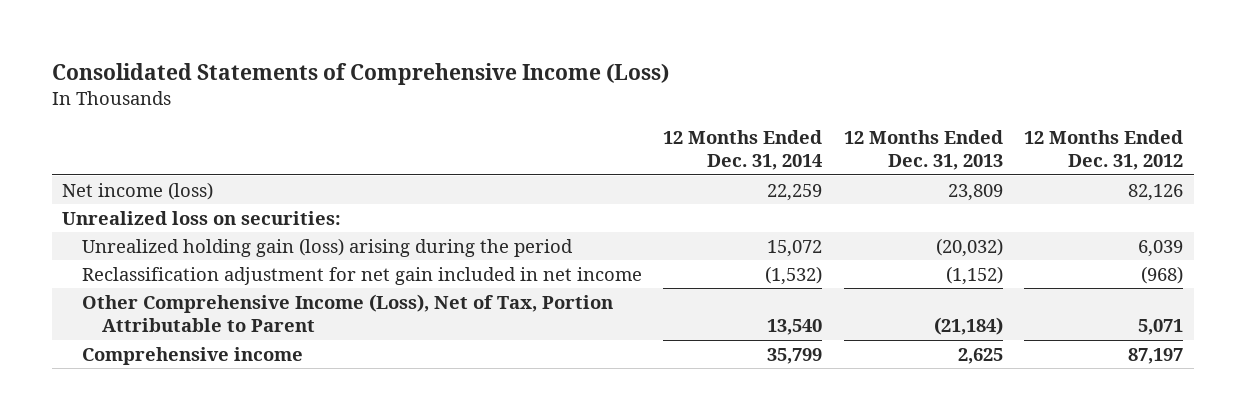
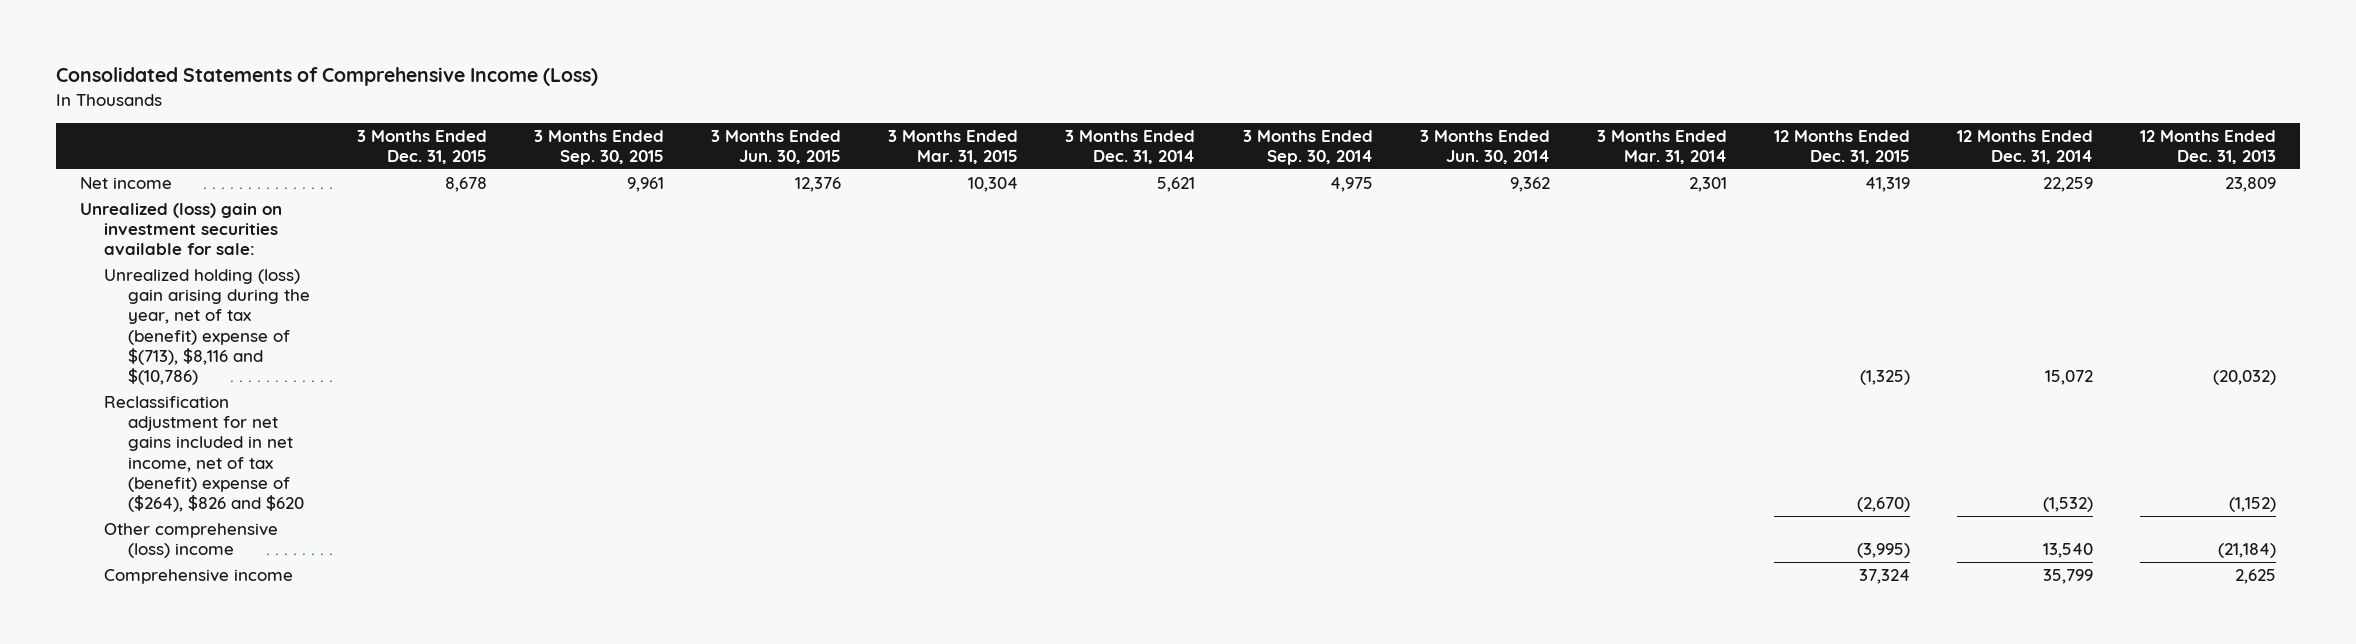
[1024,129,1184,170] 12 Months Ended Dec. 31, 2012 -> none
none -> [356,129,487,164] 3 Months Ended Dec. 31, 2015
none -> [534,129,665,165] 3 Months Ended Sep. 30, 2015
none -> [711,129,842,164] 3 Months Ended Jun. 30, 2015
none -> [888,129,1019,164] 3 Months Ended Mar. 31, 2015
none -> [1065,129,1196,164] 3 Months Ended Dec. 31, 2014
none -> [1242,129,1373,165] 3 Months Ended Sep. 30, 2014
none -> [1419,129,1550,164] 3 Months Ended Jun. 30, 2014
none -> [1596,129,1727,164] 3 Months Ended Mar. 31, 2014
none -> [1773,129,1910,164] 12 Months Ended Dec. 31, 2015
[62,181,214,200] Net income (loss) -> [79,176,172,189] Net income
[62,210,342,225] Unrealized loss on securities: -> [79,202,282,256] Unrealized (loss) gain on investment securities available for sale:
[82,237,574,257] Unrealized holding gain (loss) arising during the period -> [103,268,310,386] Unrealized holding (loss) gain arising during the year, net of tax (benefit) expense of $(713), $8,116 and $(10,786)
[82,266,643,285] Reclassification adjustment for net gain included in net income -> [103,395,304,513] Reclassification adjustment for net gains included in net income, net of tax (benefit) expense of ($264), $826 and $620
[82,293,614,333] Other Comprehensive Income (Loss), Net of Tax, Portion Attributable to Parent -> [103,522,278,559] Other comprehensive (loss) income

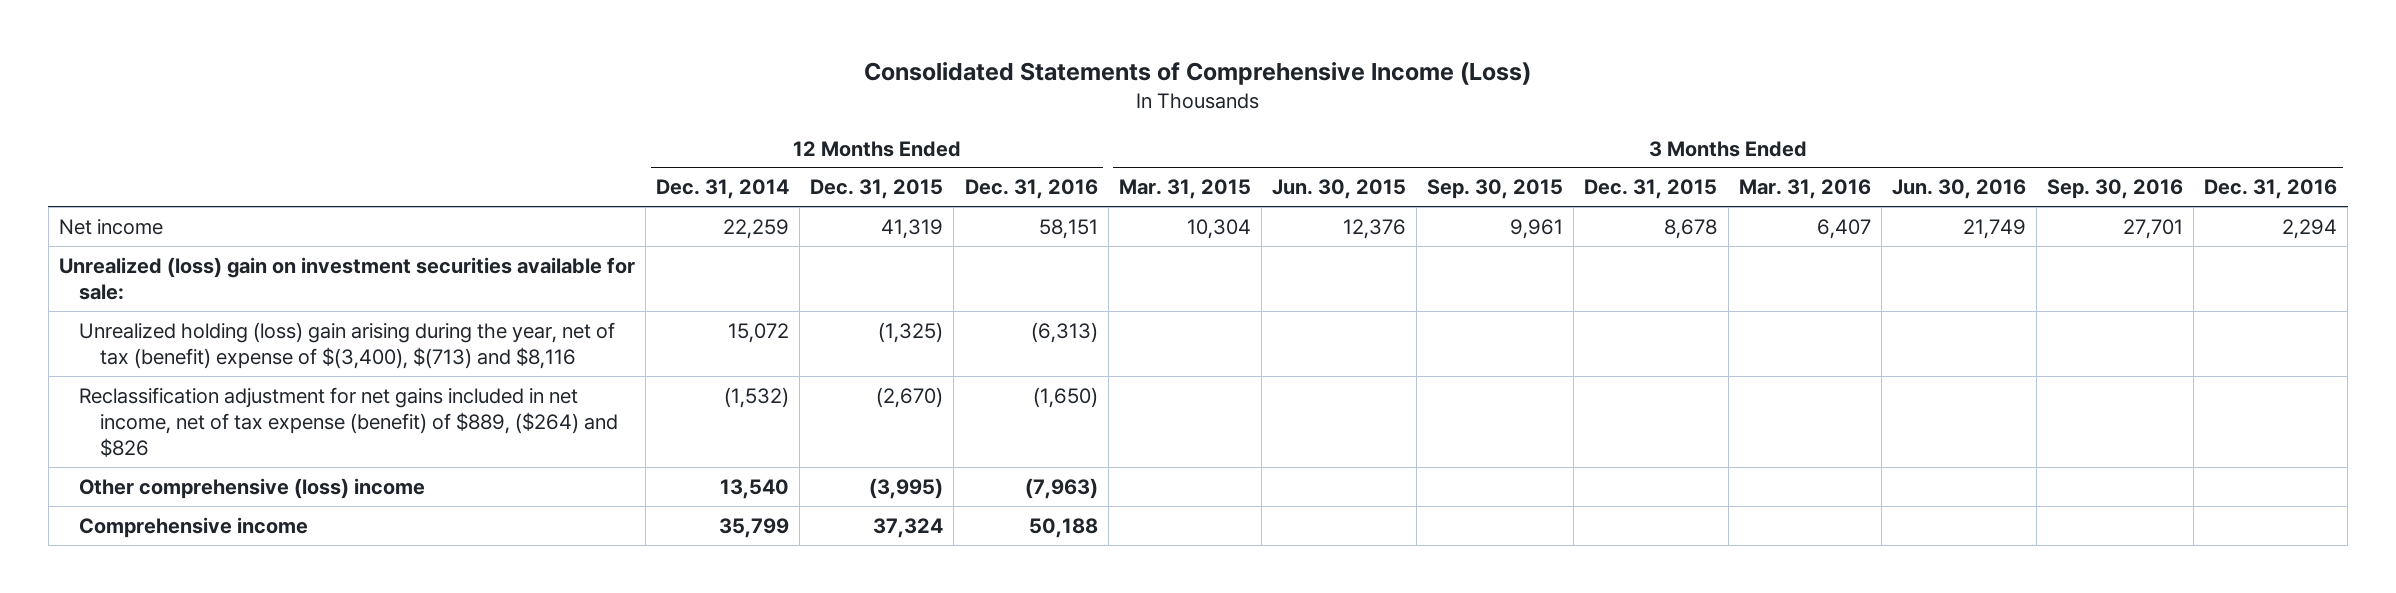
[1065,129,1196,164] 3 Months Ended Dec. 31, 2014 -> none
[1242,129,1373,165] 3 Months Ended Sep. 30, 2014 -> none
[1419,129,1550,164] 3 Months Ended Jun. 30, 2014 -> none
[1596,129,1727,164] 3 Months Ended Mar. 31, 2014 -> none
[2140,129,2277,164] 12 Months Ended Dec. 31, 2013 -> none
none -> [964,179,1098,200] Dec. 31, 2016
none -> [1738,179,1871,200] Mar. 31, 2016
none -> [1891,179,2026,200] Jun. 30, 2016
none -> [2047,179,2184,200] Sep. 30, 2016
none -> [2204,179,2338,200] Dec. 31, 2016
[103,268,310,386] Unrealized holding (loss) gain arising during the year, net of tax (benefit) expense of $(713), $8,116 and $(10,786) -> [79,321,616,369] Unrealized holding (loss) gain arising during the year, net of tax (benefit) expense of $(3,400), $(713) and $8,116
[103,395,304,513] Reclassification adjustment for net gains included in net income, net of tax (benefit) expense of ($264), $826 and $620 -> [79,386,619,457] Reclassification adjustment for net gains included in net income, net of tax expense (benefit) of $889, ($264) and $826

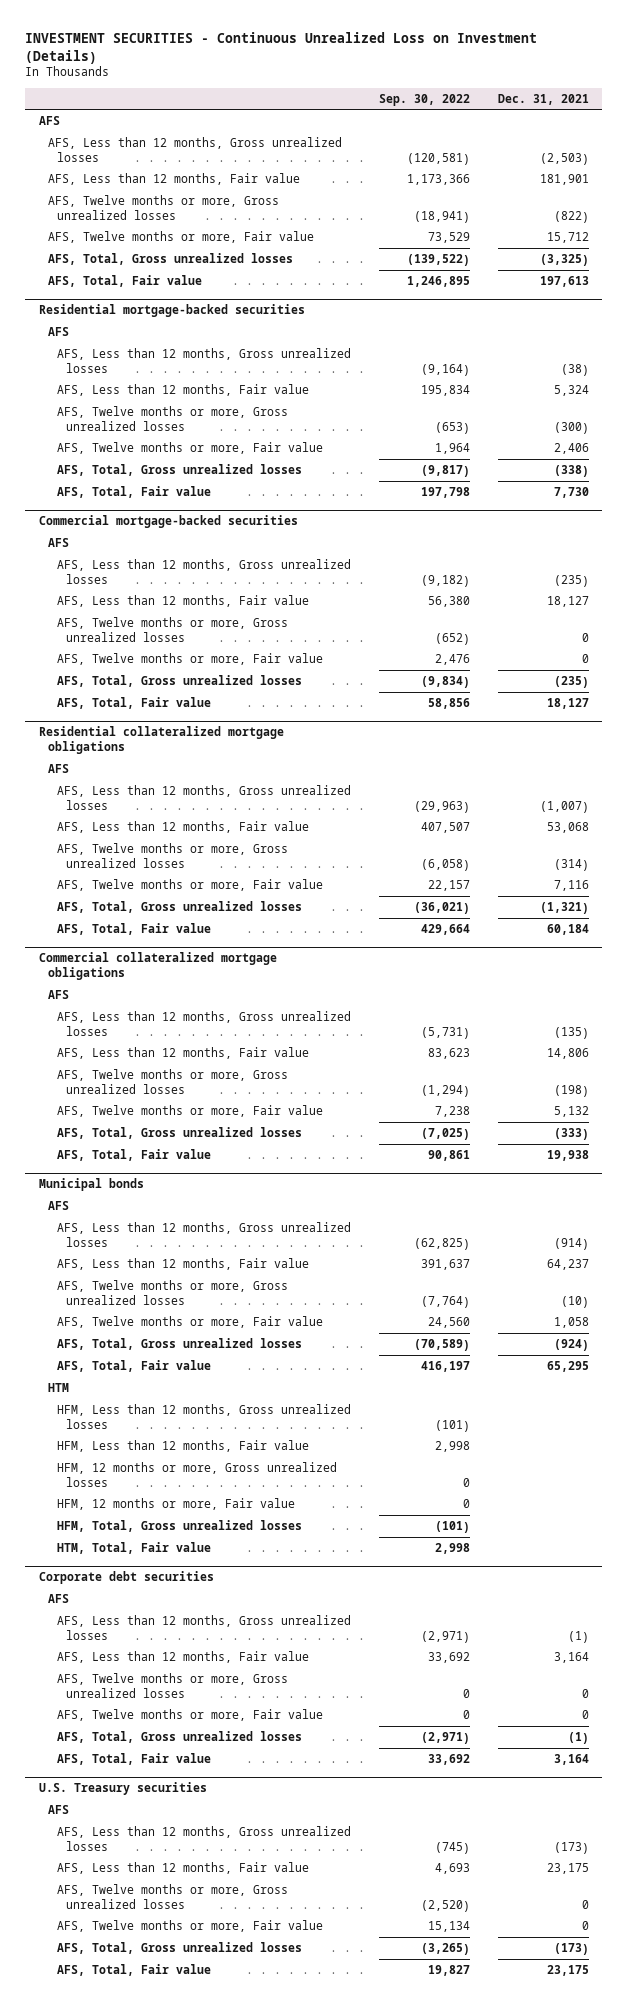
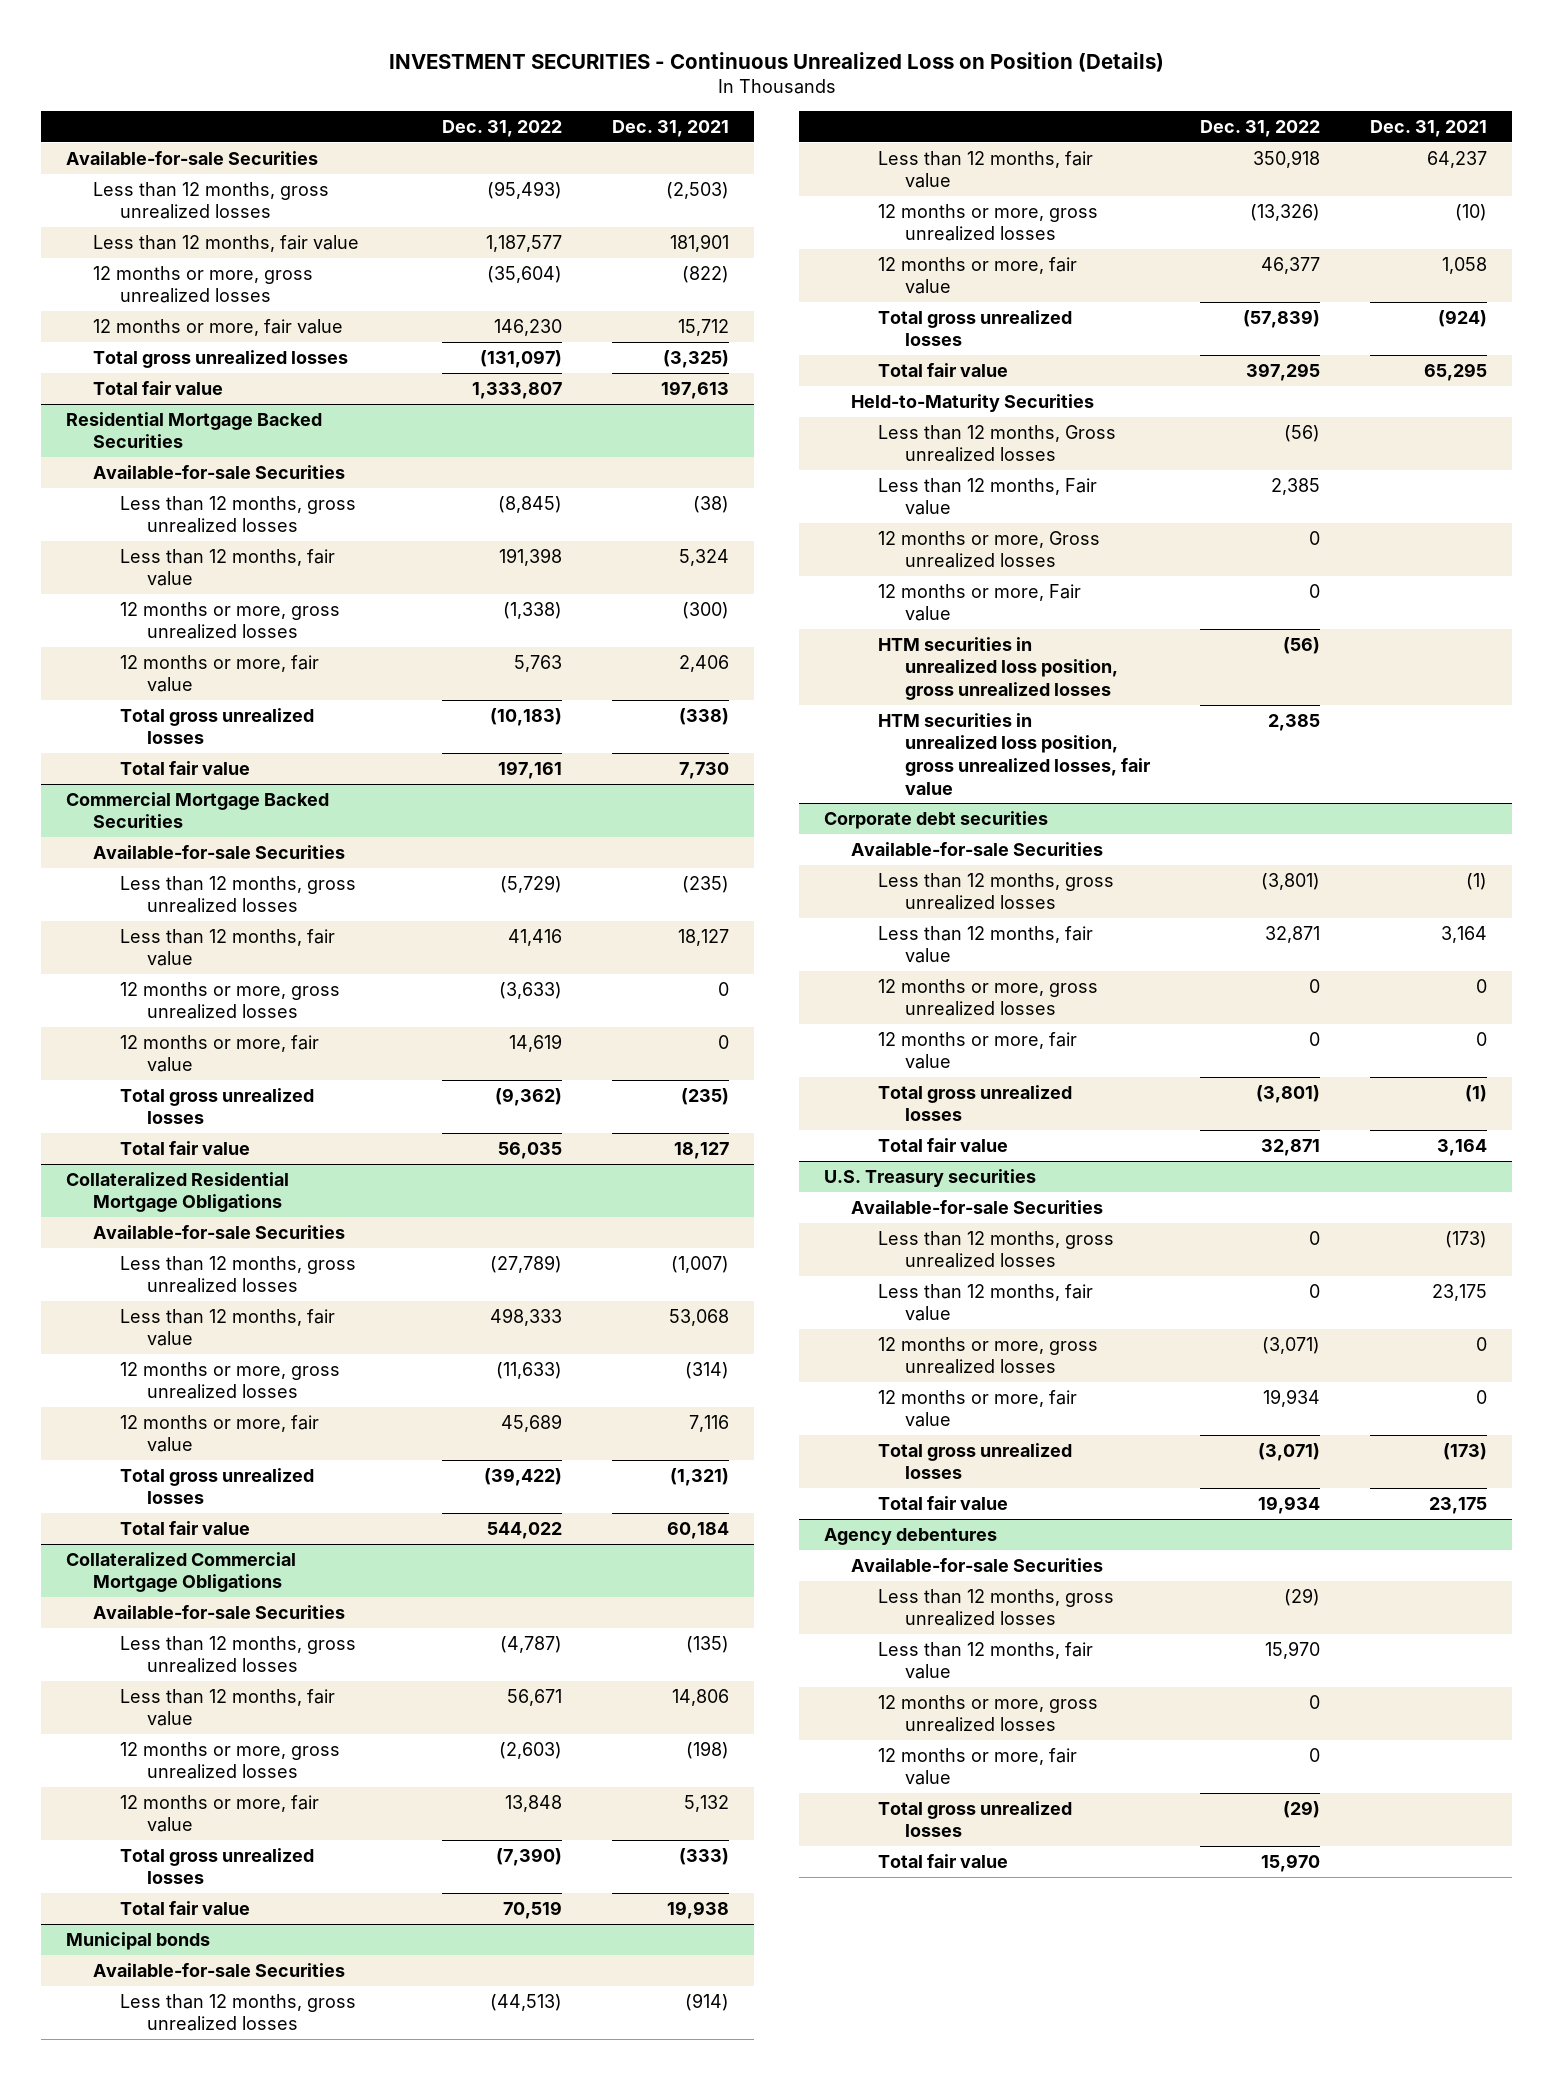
[25,31,538,64] INVESTMENT SECURITIES - Continuous Unrealized Loss on Investment (Details) -> [388,52,1164,73] INVESTMENT SECURITIES - Continuous Unrealized Loss on Position (Details)
[378,93,470,106] Sep. 30, 2022 -> none
none -> [442,120,563,138] Dec. 31, 2022
[38,115,60,125] AFS -> [66,150,319,165] Available-for-sale Securities
[47,136,342,162] AFS, Less than 12 months, Gross unrealized losses -> [93,181,330,220] Less than 12 months, gross unrealized losses
[47,172,300,185] AFS, Less than 12 months, Fair value -> [93,234,360,252] Less than 12 months, fair value
[47,194,279,220] AFS, Twelve months or more, Gross unrealized losses -> [93,265,314,304] 12 months or more, gross unrealized losses
[47,230,314,243] AFS, Twelve months or more, Fair value -> [93,318,344,336] 12 months or more, fair value
[47,252,293,265] AFS, Total, Gross unrealized losses -> [93,349,349,368] Total gross unrealized losses
[47,274,202,287] AFS, Total, Fair value -> [93,380,224,395] Total fair value
[38,304,305,318] Residential mortgage-backed securities -> [66,411,323,449] Residential Mortgage Backed Securities
[47,326,69,336] AFS -> [93,464,346,479] Available-for-sale Securities
[56,347,351,373] AFS, Less than 12 months, Gross unrealized losses -> [120,495,357,534] Less than 12 months, gross unrealized losses
[56,383,309,396] AFS, Less than 12 months, Fair value -> [120,548,336,587] Less than 12 months, fair value
[56,405,288,431] AFS, Twelve months or more, Gross unrealized losses -> [120,601,341,640] 12 months or more, gross unrealized losses
[56,441,323,454] AFS, Twelve months or more, Fair value -> [120,654,320,693] 12 months or more, fair value
[56,463,302,476] AFS, Total, Gross unrealized losses -> [120,707,315,745] Total gross unrealized losses
[56,485,211,498] AFS, Total, Fair value -> [120,760,251,775] Total fair value
[38,515,298,529] Commercial mortgage-backed securities -> [66,791,330,829] Commercial Mortgage Backed Securities
[47,537,69,547] AFS -> [93,844,346,859] Available-for-sale Securities
[56,558,351,584] AFS, Less than 12 months, Gross unrealized losses -> [120,875,357,914] Less than 12 months, gross unrealized losses
[56,594,309,607] AFS, Less than 12 months, Fair value -> [120,928,336,967] Less than 12 months, fair value
[56,616,288,642] AFS, Twelve months or more, Gross unrealized losses -> [120,981,341,1020] 12 months or more, gross unrealized losses
[56,652,323,665] AFS, Twelve months or more, Fair value -> [120,1034,320,1073] 12 months or more, fair value
[56,674,302,687] AFS, Total, Gross unrealized losses -> [120,1087,315,1125] Total gross unrealized losses
[56,696,211,709] AFS, Total, Fair value -> [120,1140,251,1155] Total fair value
[38,726,284,755] Residential collateralized mortgage obligations -> [66,1171,290,1213] Collateralized Residential Mortgage Obligations
[47,763,69,773] AFS -> [93,1224,346,1239] Available-for-sale Securities
[56,784,351,810] AFS, Less than 12 months, Gross unrealized losses -> [120,1255,357,1294] Less than 12 months, gross unrealized losses
[56,820,309,833] AFS, Less than 12 months, Fair value -> [120,1308,336,1347] Less than 12 months, fair value
[56,842,288,868] AFS, Twelve months or more, Gross unrealized losses -> [120,1361,341,1400] 12 months or more, gross unrealized losses
[56,878,323,891] AFS, Twelve months or more, Fair value -> [120,1414,320,1453] 12 months or more, fair value
[56,900,302,913] AFS, Total, Gross unrealized losses -> [120,1467,315,1505] Total gross unrealized losses
[56,922,211,935] AFS, Total, Fair value -> [120,1520,251,1535] Total fair value
[38,952,277,981] Commercial collateralized mortgage obligations -> [66,1551,297,1593] Collateralized Commercial Mortgage Obligations
[47,989,69,999] AFS -> [93,1604,346,1619] Available-for-sale Securities
[56,1010,351,1036] AFS, Less than 12 months, Gross unrealized losses -> [120,1635,357,1674] Less than 12 months, gross unrealized losses
[56,1046,309,1059] AFS, Less than 12 months, Fair value -> [120,1688,336,1727] Less than 12 months, fair value
[56,1068,288,1094] AFS, Twelve months or more, Gross unrealized losses -> [120,1741,341,1780] 12 months or more, gross unrealized losses
[56,1104,323,1117] AFS, Twelve months or more, Fair value -> [120,1794,320,1833] 12 months or more, fair value
[56,1126,302,1139] AFS, Total, Gross unrealized losses -> [120,1847,315,1885] Total gross unrealized losses
[56,1148,211,1161] AFS, Total, Fair value -> [120,1900,251,1915] Total fair value
[47,1382,69,1392] HTM -> none
[47,1200,69,1210] AFS -> [93,1962,346,1977] Available-for-sale Securities
[56,1221,351,1247] AFS, Less than 12 months, Gross unrealized losses -> [120,1993,357,2032] Less than 12 months, gross unrealized losses
[56,1257,309,1270] AFS, Less than 12 months, Fair value -> [878,150,1094,189] Less than 12 months, fair value
[56,1279,288,1305] AFS, Twelve months or more, Gross unrealized losses -> [878,203,1099,242] 12 months or more, gross unrealized losses
[56,1315,323,1328] AFS, Twelve months or more, Fair value -> [878,256,1078,295] 12 months or more, fair value
[56,1337,302,1350] AFS, Total, Gross unrealized losses -> [878,309,1073,347] Total gross unrealized losses
[56,1359,211,1372] AFS, Total, Fair value -> [878,362,1009,377] Total fair value
none -> [851,393,1095,412] Held-to-Maturity Securities
[56,1403,351,1429] HFM, Less than 12 months, Gross unrealized losses -> [878,424,1117,463] Less than 12 months, Gross unrealized losses
[56,1439,309,1452] HFM, Less than 12 months, Fair value -> [878,477,1098,516] Less than 12 months, Fair value
[56,1461,337,1487] HFM, 12 months or more, Gross unrealized losses -> [878,530,1101,569] 12 months or more, Gross unrealized losses
[56,1497,295,1510] HFM, 12 months or more, Fair value -> [878,583,1082,622] 12 months or more, Fair value
[56,1519,302,1532] HFM, Total, Gross unrealized losses -> [878,636,1119,701] HTM securities in unrealized loss position, gross unrealized losses
[56,1541,211,1554] HTM, Total, Fair value -> [878,712,1151,795] HTM securities in unrealized loss position, gross unrealized losses, fair value
[47,1593,69,1603] AFS -> [851,841,1104,856] Available-for-sale Securities
[56,1614,351,1640] AFS, Less than 12 months, Gross unrealized losses -> [878,872,1115,911] Less than 12 months, gross unrealized losses
[56,1650,309,1663] AFS, Less than 12 months, Fair value -> [878,925,1094,964] Less than 12 months, fair value
[56,1672,288,1698] AFS, Twelve months or more, Gross unrealized losses -> [878,978,1099,1017] 12 months or more, gross unrealized losses
[56,1708,323,1721] AFS, Twelve months or more, Fair value -> [878,1031,1078,1070] 12 months or more, fair value
[56,1730,302,1743] AFS, Total, Gross unrealized losses -> [878,1084,1073,1122] Total gross unrealized losses
[56,1752,211,1765] AFS, Total, Fair value -> [878,1137,1009,1152] Total fair value
[47,1804,69,1814] AFS -> [851,1199,1104,1214] Available-for-sale Securities
[56,1825,351,1851] AFS, Less than 12 months, Gross unrealized losses -> [878,1230,1115,1269] Less than 12 months, gross unrealized losses
[56,1861,309,1874] AFS, Less than 12 months, Fair value -> [878,1283,1094,1322] Less than 12 months, fair value
[56,1883,288,1909] AFS, Twelve months or more, Gross unrealized losses -> [878,1336,1099,1375] 12 months or more, gross unrealized losses
[56,1919,323,1932] AFS, Twelve months or more, Fair value -> [878,1389,1078,1428] 12 months or more, fair value
[56,1941,302,1954] AFS, Total, Gross unrealized losses -> [878,1442,1073,1480] Total gross unrealized losses
[56,1963,211,1976] AFS, Total, Fair value -> [878,1495,1009,1510] Total fair value
none -> [824,1527,998,1545] Agency debentures
none -> [851,1557,1104,1572] Available-for-sale Securities
none -> [878,1588,1115,1627] Less than 12 months, gross unrealized losses
none -> [878,1641,1094,1680] Less than 12 months, fair value
none -> [878,1694,1099,1733] 12 months or more, gross unrealized losses
none -> [878,1747,1078,1786] 12 months or more, fair value
none -> [878,1800,1073,1838] Total gross unrealized losses
none -> [878,1853,1009,1868] Total fair value

